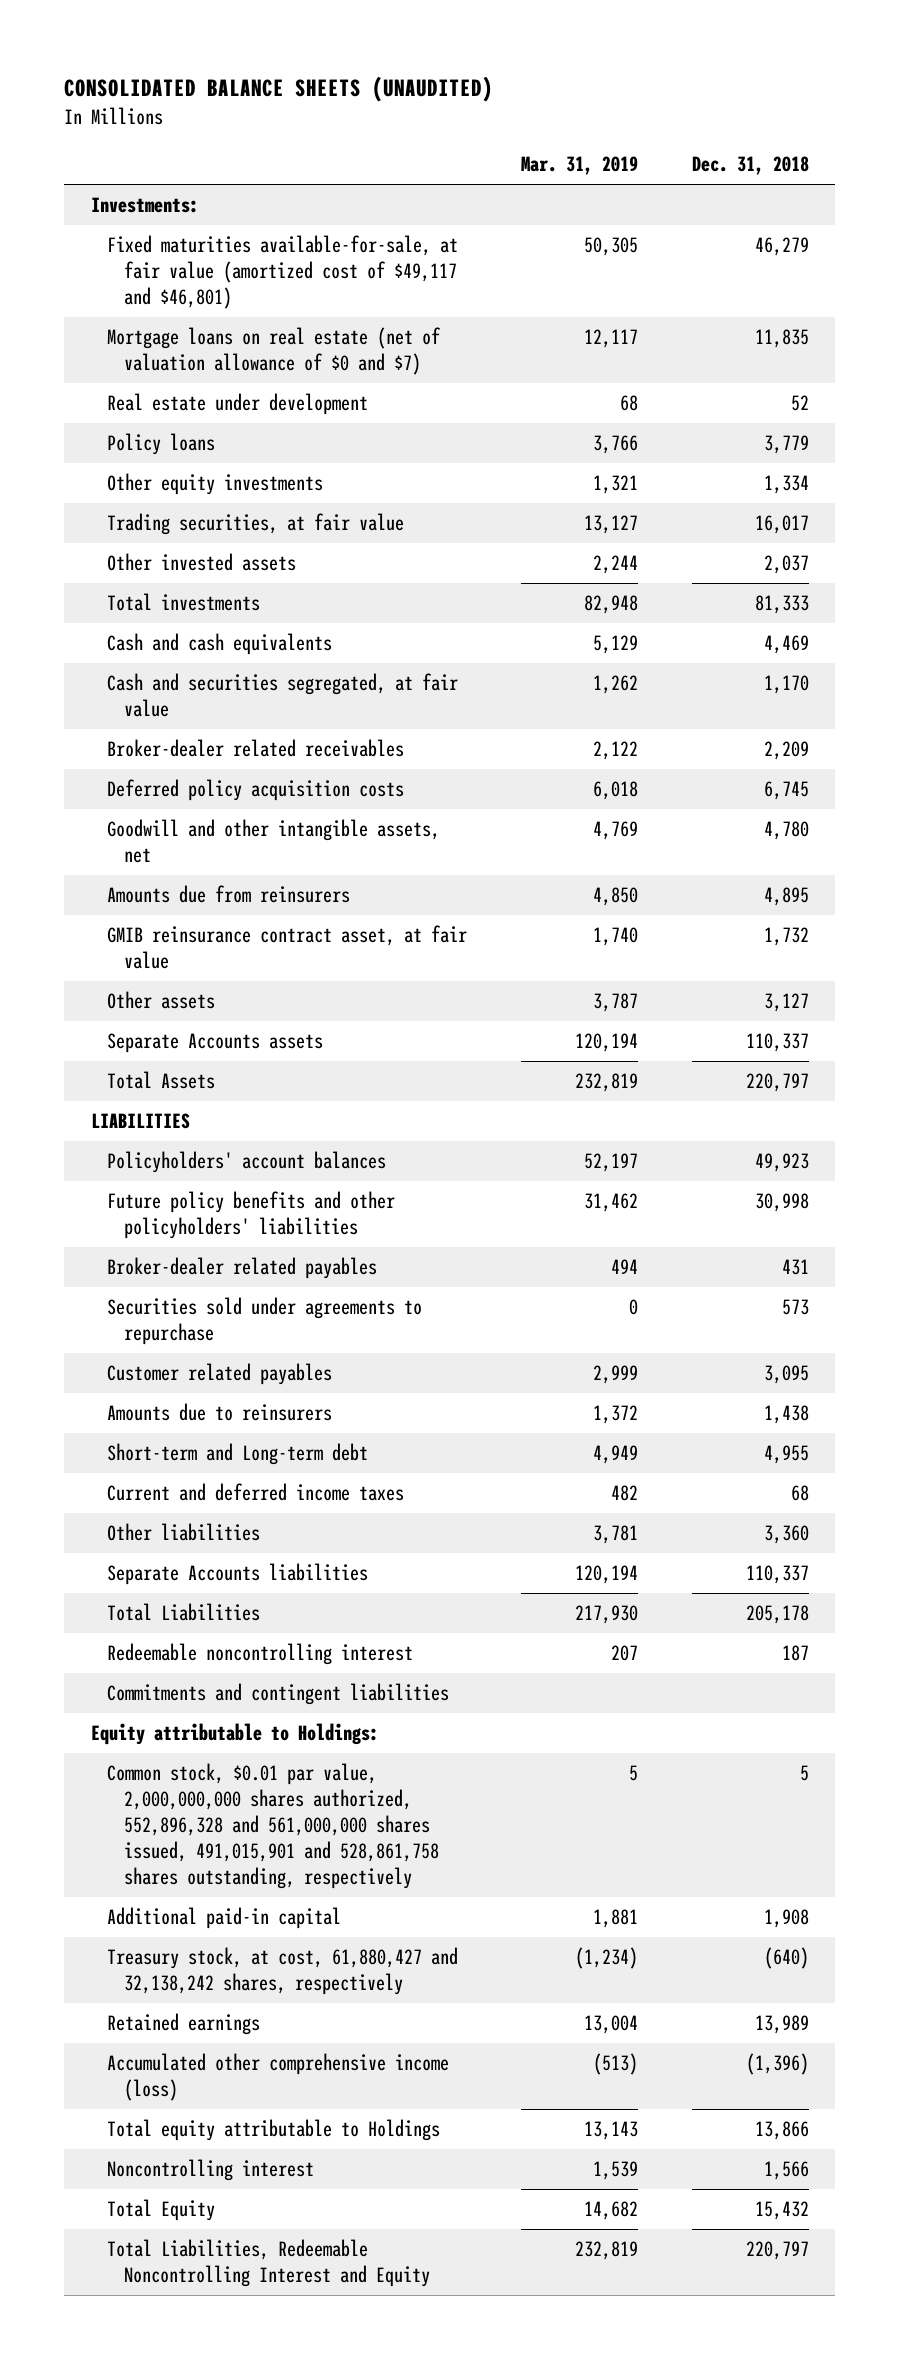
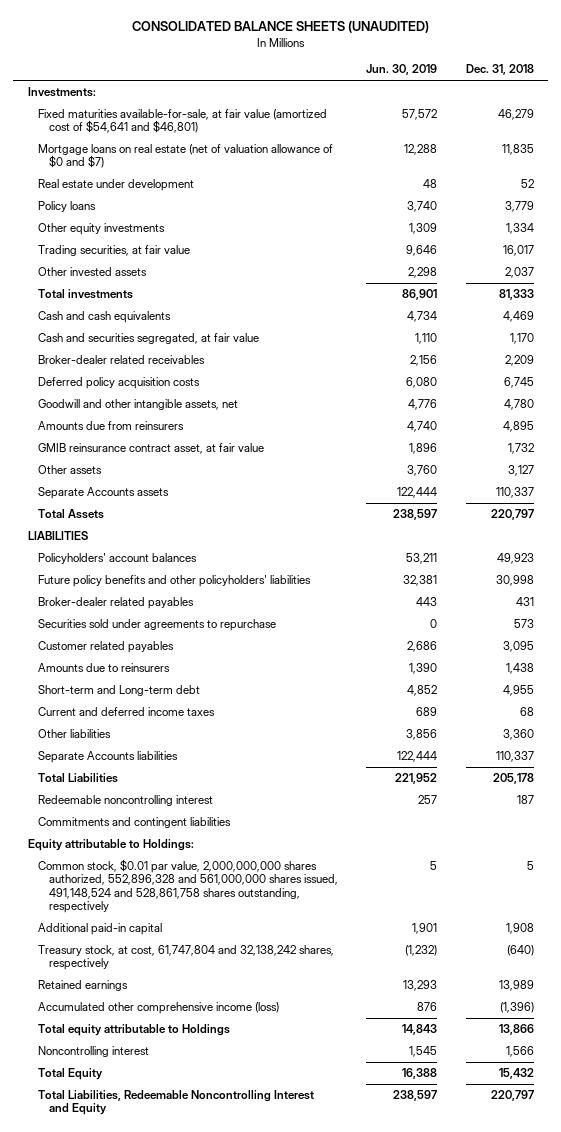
[520,156,638,176] Mar. 31, 2019 -> none
none -> [366,64,438,76] Jun. 30, 2019
[107,235,459,310] Fixed maturities available-for-sale, at fair value (amortized cost of $49,117 and $46,801) -> [38,109,328,134] Fixed maturities available-for-sale, at fair value (amortized cost of $54,641 and $46,801)
[107,1763,439,1890] Common stock, $0.01 par value, 2,000,000,000 shares authorized, 552,896,328 and 561,000,000 shares issued, 491,015,901 and 528,861,758 shares outstanding, respectively -> [38,859,338,913] Common stock, $0.01 par value, 2,000,000,000 shares authorized, 552,896,328 and 561,000,000 shares issued, 491,148,524 and 528,861,758 shares outstanding, respectively
[107,1947,459,1996] Treasury stock, at cost, 61,880,427 and 32,138,242 shares, respectively -> [38,945,335,971] Treasury stock, at cost, 61,747,804 and 32,138,242 shares, respectively

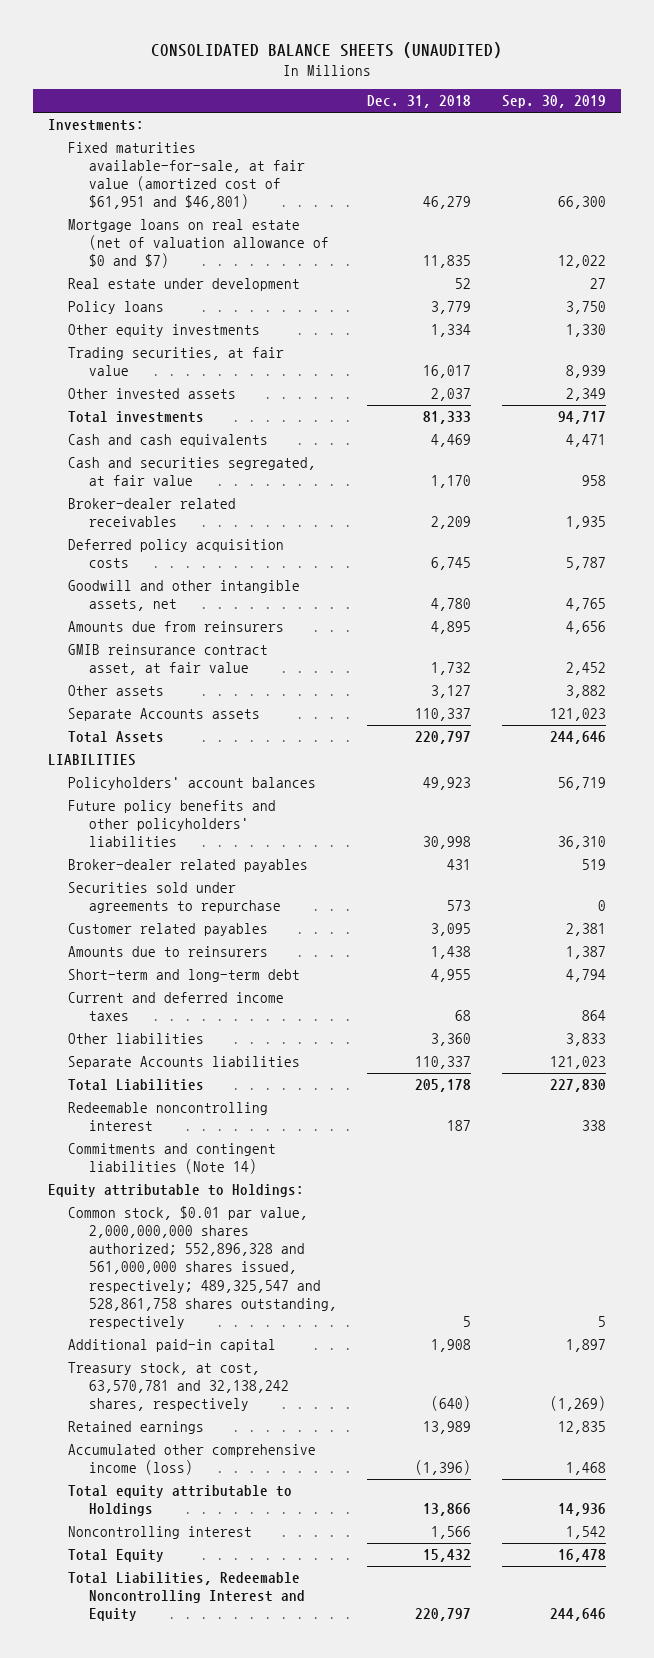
[366,64,438,76] Jun. 30, 2019 -> none
none -> [501,95,606,109] Sep. 30, 2019
[38,109,328,134] Fixed maturities available-for-sale, at fair value (amortized cost of $54,641 and $46,801) -> [68,142,305,210] Fixed maturities available-for-sale, at fair value (amortized cost of $61,951 and $46,801)
[38,685,201,697] Short-term and Long-term debt -> [68,969,301,983] Short-term and long-term debt
[38,817,232,829] Commitments and contingent liabilities -> [68,1143,277,1175] Commitments and contingent liabilities (Note 14)
[38,859,338,913] Common stock, $0.01 par value, 2,000,000,000 shares authorized, 552,896,328 and 561,000,000 shares issued, 491,148,524 and 528,861,758 shares outstanding, respectively -> [68,1206,337,1329] Common stock, $0.01 par value, 2,000,000,000 shares authorized; 552,896,328 and 561,000,000 shares issued, respectively; 489,325,547 and 528,861,758 shares outstanding, respectively
[38,945,335,971] Treasury stock, at cost, 61,747,804 and 32,138,242 shares, respectively -> [68,1362,289,1412] Treasury stock, at cost, 63,570,781 and 32,138,242 shares, respectively

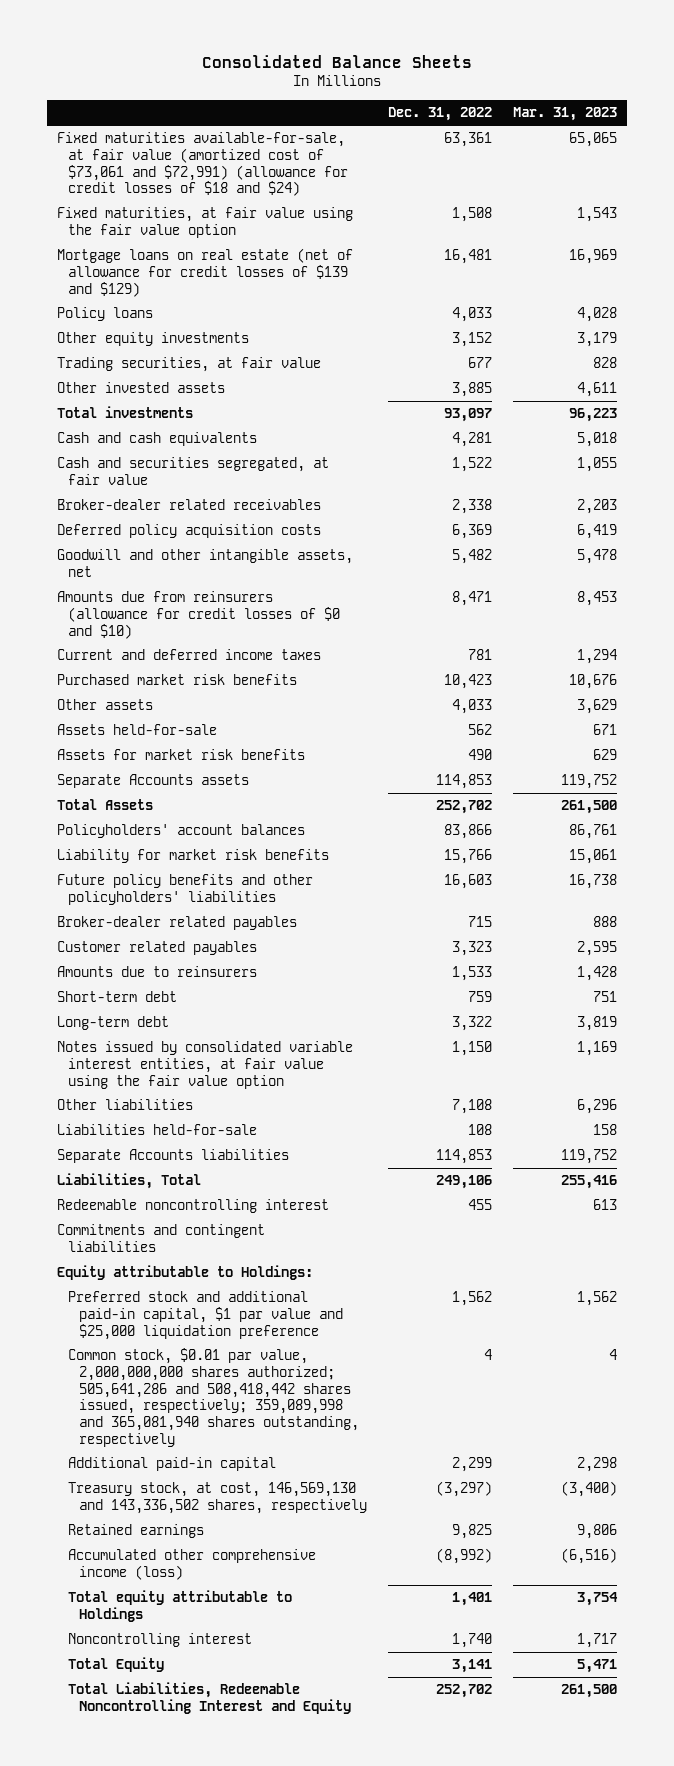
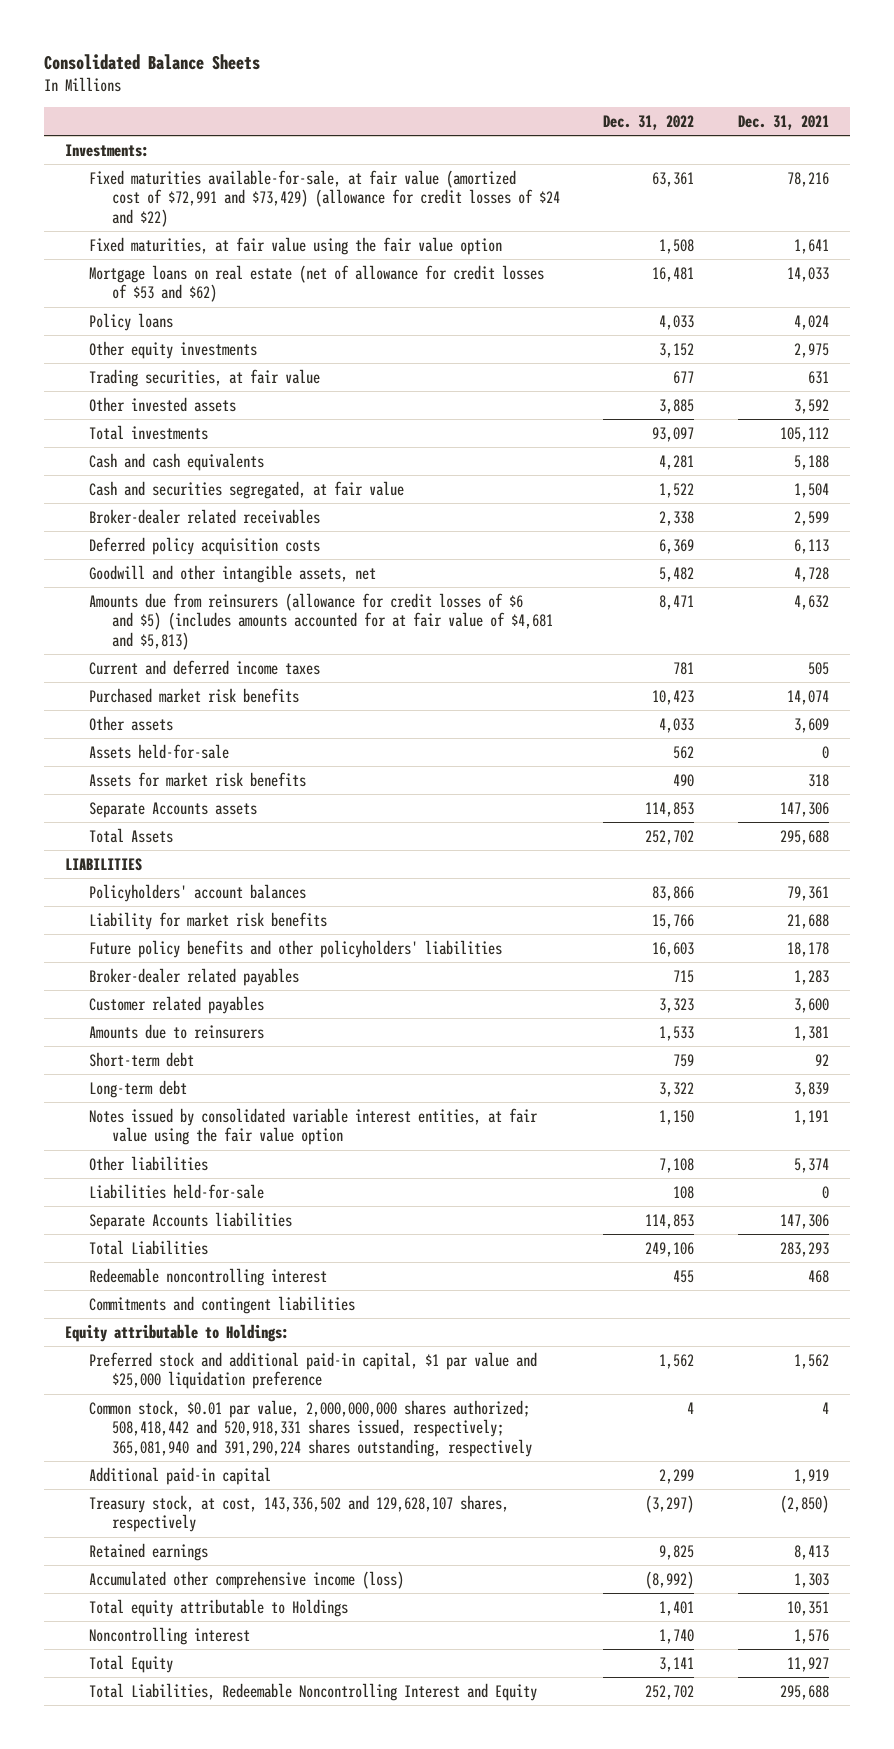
[512,107,617,122] Mar. 31, 2023 -> none
none -> [737,114,829,130] Dec. 31, 2021
none -> [65,143,150,157] Investments:
[57,132,349,197] Fixed maturities available-for-sale, at fair value (amortized cost of $73,061 and $72,991) (allowance for credit losses of $18 and $24) -> [88,169,560,227] Fixed maturities available-for-sale, at fair value (amortized cost of $72,991 and $73,429) (allowance for credit losses of $24 and $22)
[57,248,354,297] Mortgage loans on real estate (net of allowance for credit losses of $139 and $129) -> [88,264,544,303] Mortgage loans on real estate (net of allowance for credit losses of $53 and $62)
[57,591,341,639] Amounts due from reinsurers (allowance for credit losses of $0 and $10) -> [88,592,553,650] Amounts due from reinsurers (allowance for credit losses of $6 and $5) (includes amounts accounted for at fair value of $4,681 and $5,813)
none -> [65,857,143,871] LIABILITIES
[57,1173,202,1190] Liabilities, Total -> [88,1239,208,1255] Total Liabilities
[68,1348,359,1447] Common stock, $0.01 par value, 2,000,000,000 shares authorized; 505,641,286 and 508,418,442 shares issued, respectively; 359,089,998 and 365,081,940 shares outstanding, respectively -> [88,1399,532,1457] Common stock, $0.01 par value, 2,000,000,000 shares authorized; 508,418,442 and 520,918,331 shares issued, respectively; 365,081,940 and 391,290,224 shares outstanding, respectively
[68,1482,367,1514] Treasury stock, at cost, 146,569,130 and 143,336,502 shares, respectively -> [88,1494,509,1533] Treasury stock, at cost, 143,336,502 and 129,628,107 shares, respectively

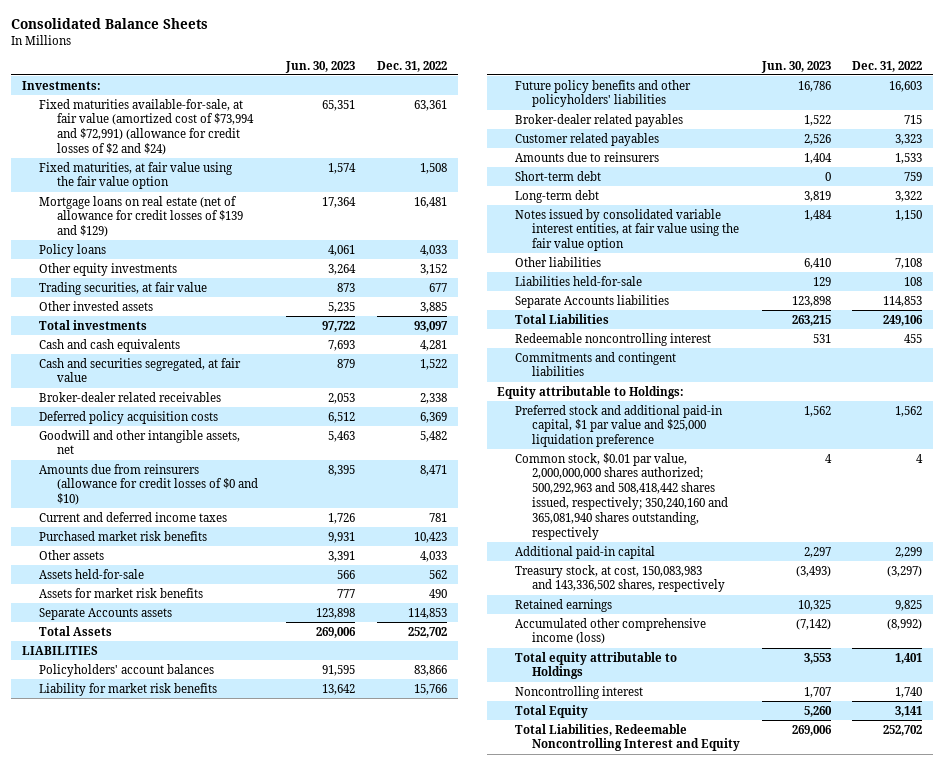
[737,114,829,130] Dec. 31, 2021 -> none
none -> [285,60,356,73] Jun. 30, 2023
[88,169,560,227] Fixed maturities available-for-sale, at fair value (amortized cost of $72,991 and $73,429) (allowance for credit losses of $24 and $22) -> [39,98,254,156] Fixed maturities available-for-sale, at fair value (amortized cost of $73,994 and $72,991) (allowance for credit losses of $2 and $24)
[88,264,544,303] Mortgage loans on real estate (net of allowance for credit losses of $53 and $62) -> [39,195,243,238] Mortgage loans on real estate (net of allowance for credit losses of $139 and $129)
[88,592,553,650] Amounts due from reinsurers (allowance for credit losses of $6 and $5) (includes amounts accounted for at fair value of $4,681 and $5,813) -> [39,463,258,506] Amounts due from reinsurers (allowance for credit losses of $0 and $10)
[88,1399,532,1457] Common stock, $0.01 par value, 2,000,000,000 shares authorized; 508,418,442 and 520,918,331 shares issued, respectively; 365,081,940 and 391,290,224 shares outstanding, respectively -> [514,452,729,540] Common stock, $0.01 par value, 2,000,000,000 shares authorized; 500,292,963 and 508,418,442 shares issued, respectively; 350,240,160 and 365,081,940 shares outstanding, respectively
[88,1494,509,1533] Treasury stock, at cost, 143,336,502 and 129,628,107 shares, respectively -> [514,564,726,593] Treasury stock, at cost, 150,083,983 and 143,336,502 shares, respectively

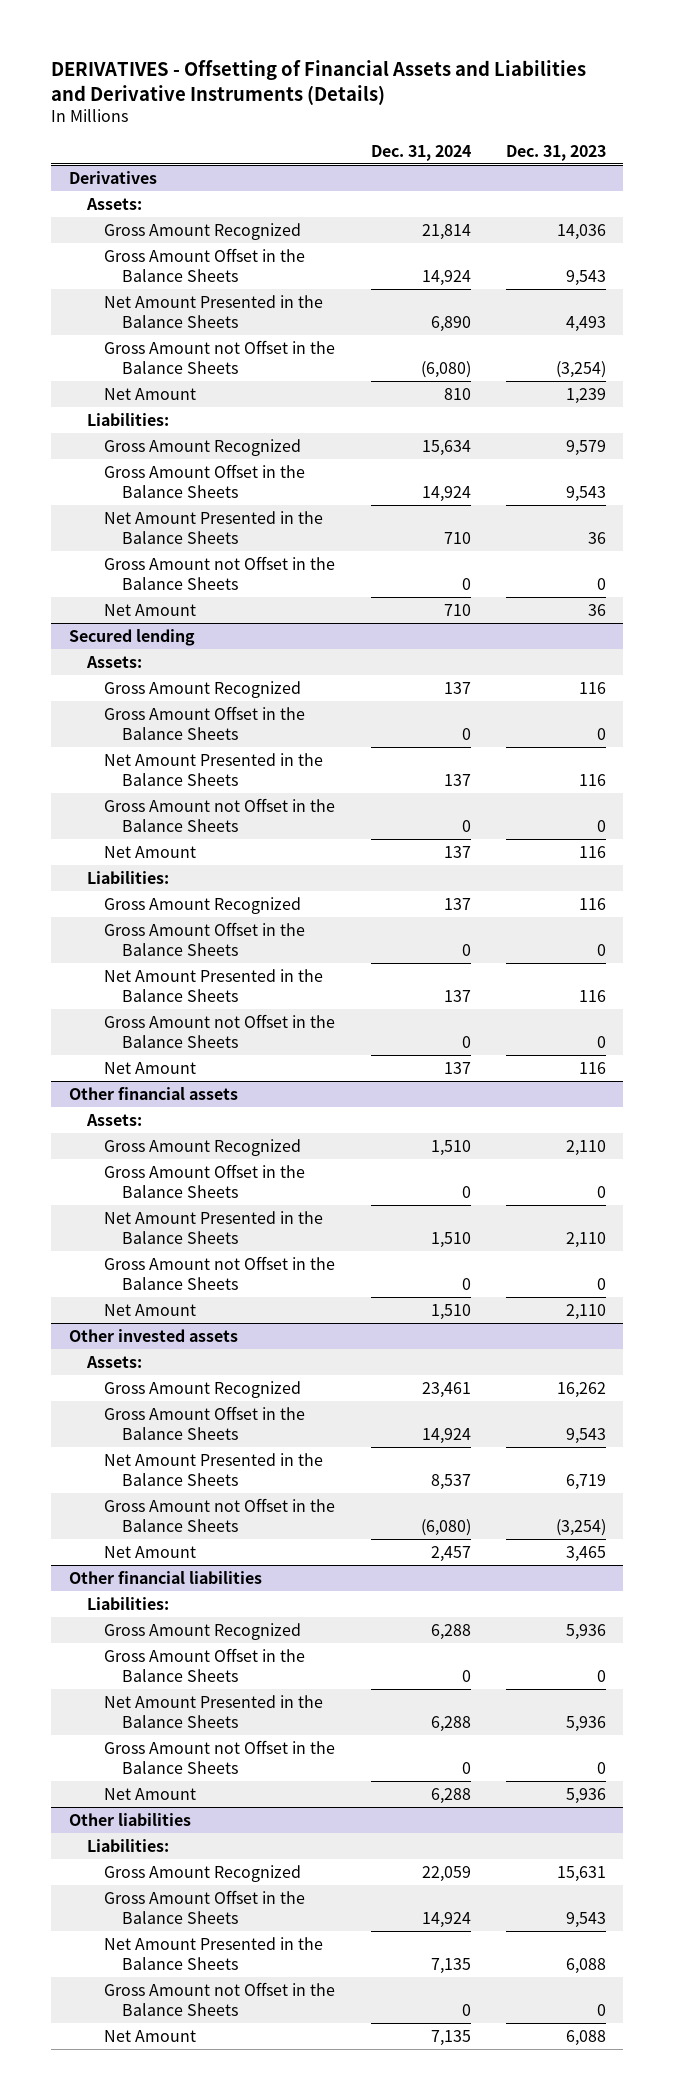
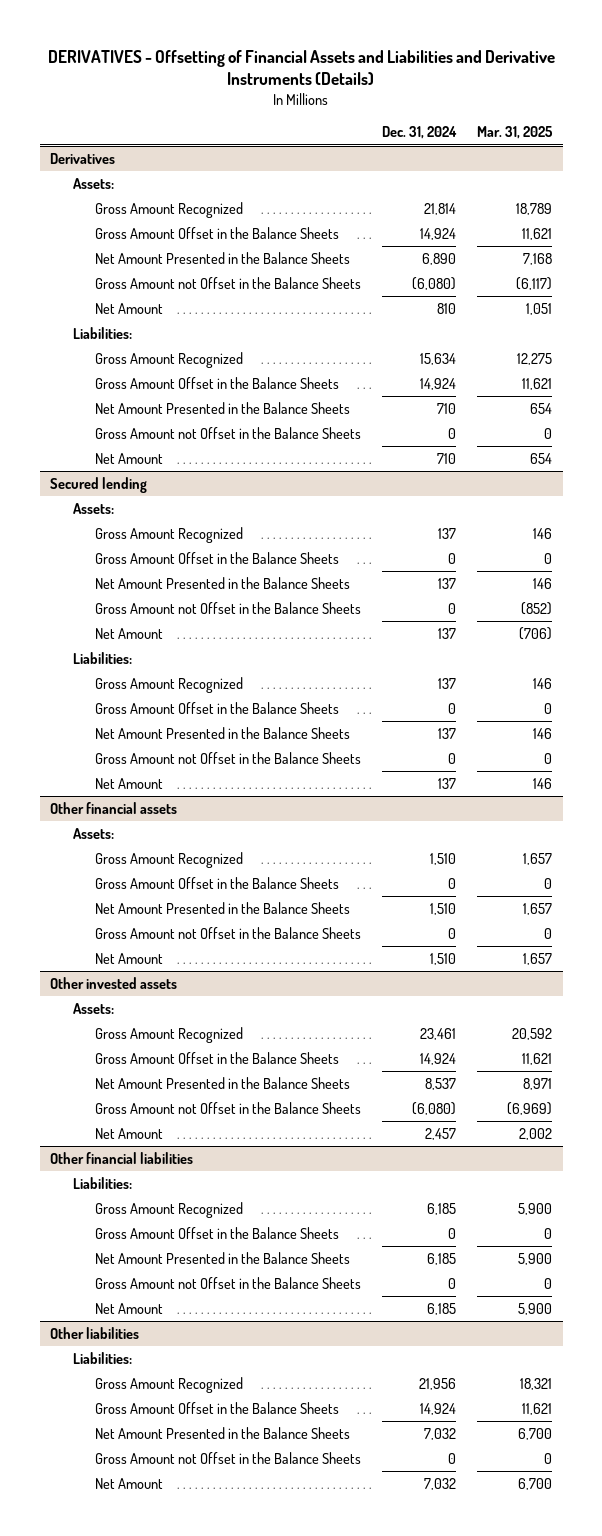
[505,144,606,161] Dec. 31, 2023 -> none
none -> [477,126,554,140] Mar. 31, 2025
[430,1623,471,1640] 6,288 -> [427,1202,457,1215] 6,185
[430,1716,471,1733] 6,288 -> [427,1252,457,1265] 6,185
[430,1787,471,1804] 6,288 -> [427,1302,457,1315] 6,185
[421,1865,471,1882] 22,059 -> [419,1377,457,1390] 21,956
[430,1958,471,1975] 7,135 -> [424,1427,457,1440] 7,032
[430,2029,471,2046] 7,135 -> [424,1477,457,1490] 7,032

